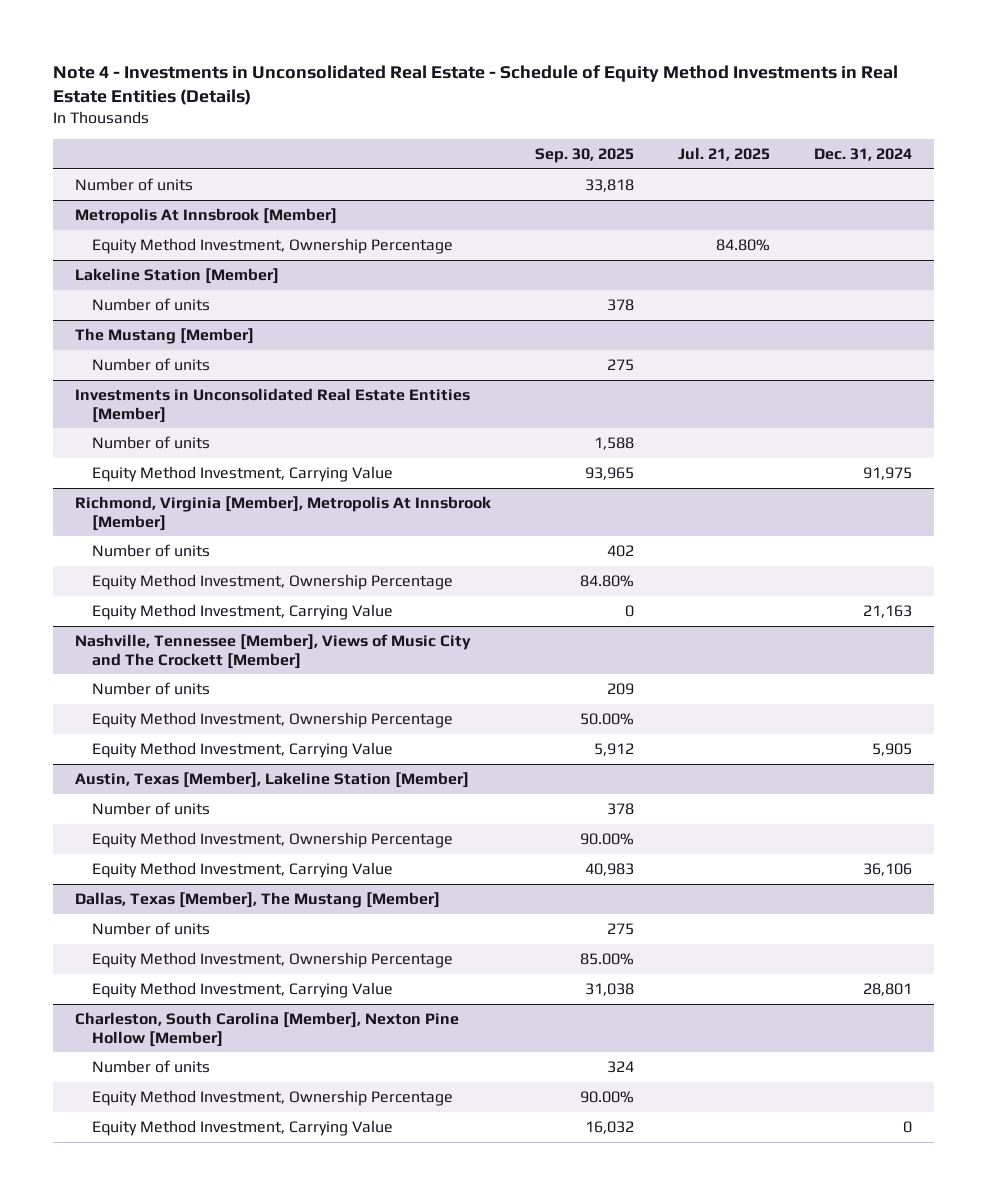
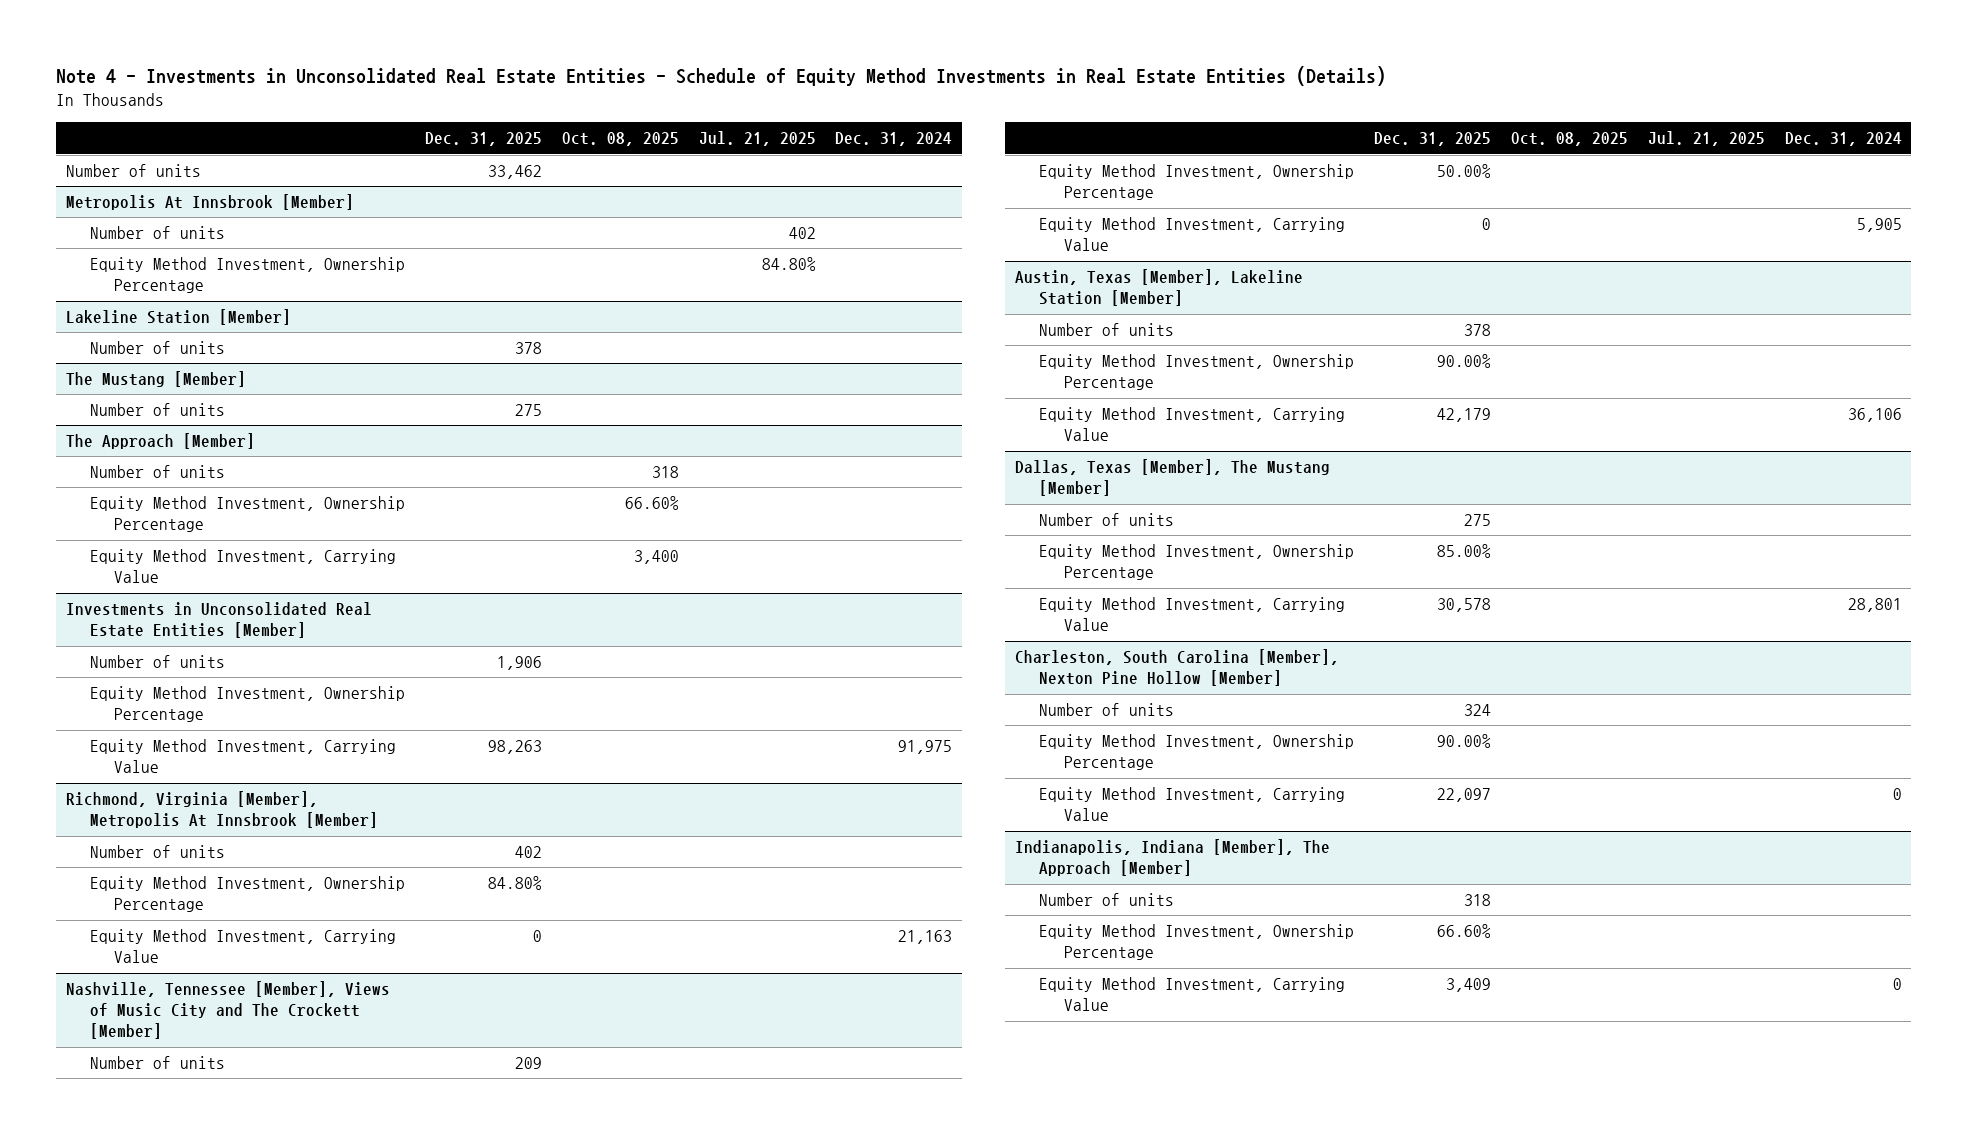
[53,64,899,106] Note 4 - Investments in Unconsolidated Real Estate - Schedule of Equity Method Investments in Real Estate Entities (Details) -> [55,66,1386,87] Note 4 - Investments in Unconsolidated Real Estate Entities - Schedule of Equity Method Investments in Real Estate Entities (Details)
[535,147,635,163] Sep. 30, 2025 -> none
none -> [424,132,542,147] Dec. 31, 2025
none -> [561,132,679,147] Oct. 08, 2025
none -> [90,226,226,240] Number of units
none -> [65,433,255,450] The Approach [Member]
none -> [90,465,226,479] Number of units
none -> [90,496,406,533] Equity Method Investment, Ownership Percentage
none -> [90,549,397,584] Equity Method Investment, Carrying Value
none -> [90,686,406,723] Equity Method Investment, Ownership Percentage
none -> [1014,839,1330,877] Indianapolis, Indiana [Member], The Approach [Member]
none -> [1039,893,1175,907] Number of units
none -> [1039,924,1355,961] Equity Method Investment, Ownership Percentage
none -> [1039,977,1346,1012] Equity Method Investment, Carrying Value

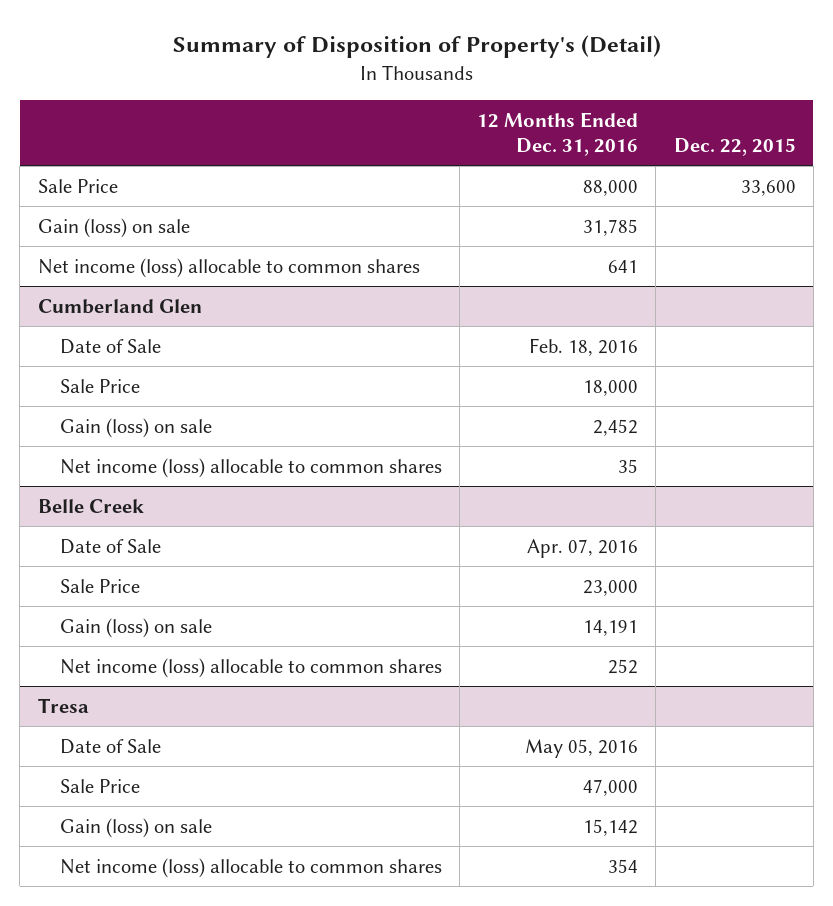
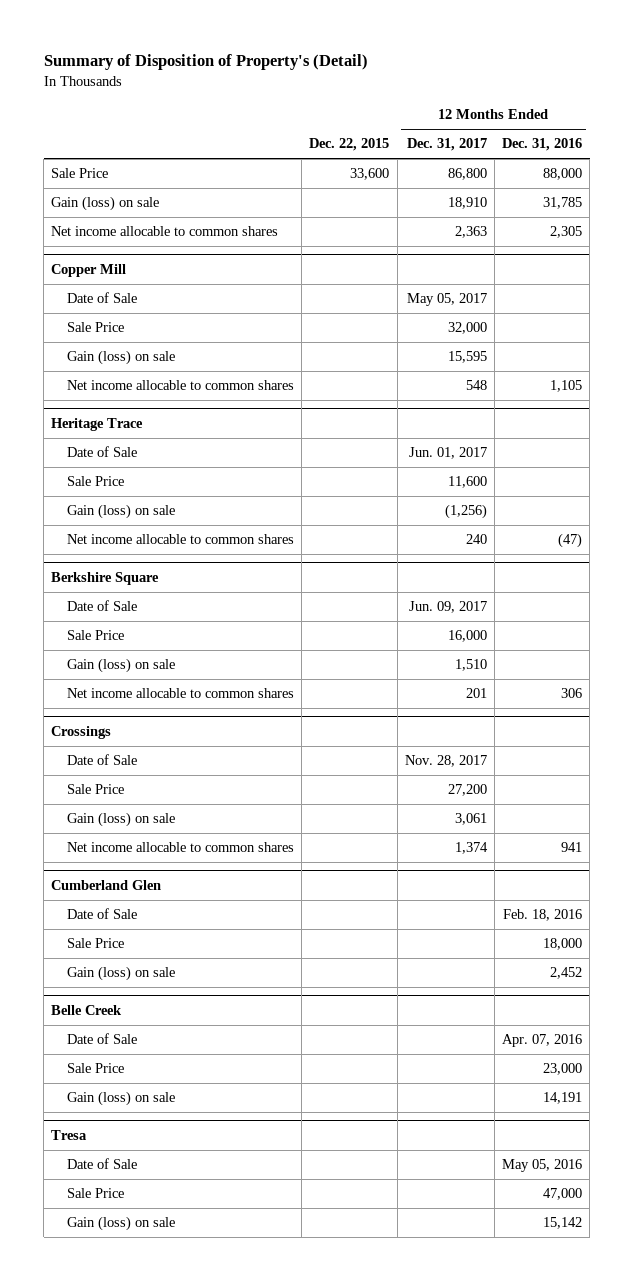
none -> [406,138,487,152] Dec. 31, 2017
[37,257,420,278] Net income (loss) allocable to common shares -> [51,226,279,237] Net income allocable to common shares
[608,259,639,273] 641 -> [550,226,583,239] 2,305
none -> [51,264,127,278] Copper Mill
none -> [67,292,138,304] Date of Sale
none -> [67,322,125,333] Sale Price
none -> [67,350,176,366] Gain (loss) on sale
none -> [67,380,295,391] Net income allocable to common shares
none -> [51,418,144,432] Heritage Trace
none -> [67,446,138,458] Date of Sale
none -> [67,476,125,487] Sale Price
none -> [67,504,176,520] Gain (loss) on sale
none -> [67,534,295,545] Net income allocable to common shares
none -> [51,572,160,586] Berkshire Square
none -> [67,600,138,612] Date of Sale
none -> [67,630,125,641] Sale Price
none -> [67,658,176,674] Gain (loss) on sale
none -> [67,688,295,699] Net income allocable to common shares
none -> [51,726,112,740] Crossings
none -> [67,754,138,766] Date of Sale
none -> [67,784,125,795] Sale Price
none -> [67,812,176,828] Gain (loss) on sale
none -> [67,842,295,853] Net income allocable to common shares
[60,457,443,478] Net income (loss) allocable to common shares -> none
[60,657,443,678] Net income (loss) allocable to common shares -> none
[60,857,443,878] Net income (loss) allocable to common shares -> none

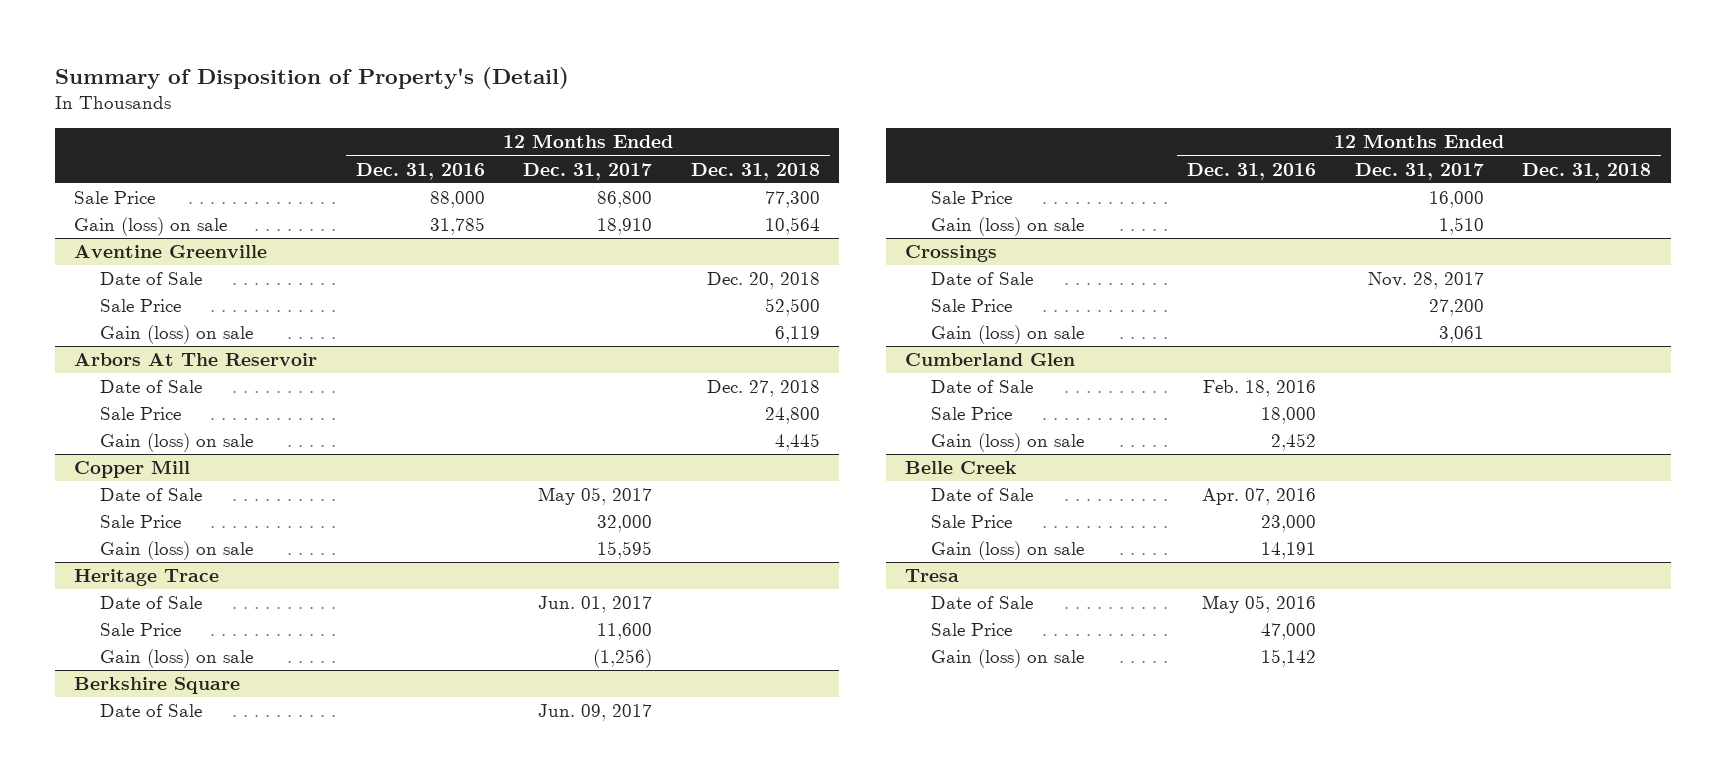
[309,138,390,152] Dec. 22, 2015 -> none
none -> [690,162,820,180] Dec. 31, 2018
[51,226,279,237] Net income allocable to common shares -> none
none -> [74,245,268,259] Aventine Greenville
none -> [99,272,202,286] Date of Sale
none -> [99,299,181,313] Sale Price
none -> [99,325,253,345] Gain (loss) on sale
none -> [74,353,318,367] Arbors At The Reservoir
none -> [99,380,202,394] Date of Sale
none -> [99,407,181,421] Sale Price
none -> [99,433,253,453] Gain (loss) on sale
[67,380,295,391] Net income allocable to common shares -> none
[67,534,295,545] Net income allocable to common shares -> none
[67,688,295,699] Net income allocable to common shares -> none
[67,842,295,853] Net income allocable to common shares -> none

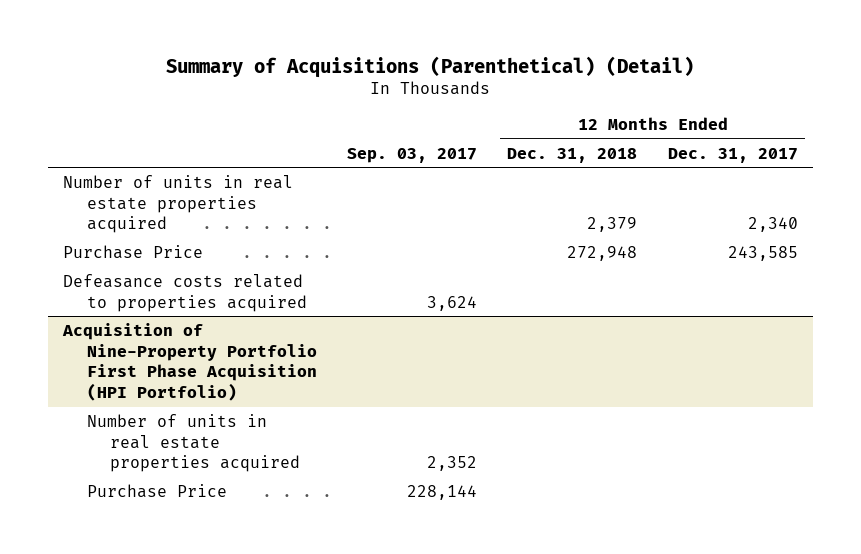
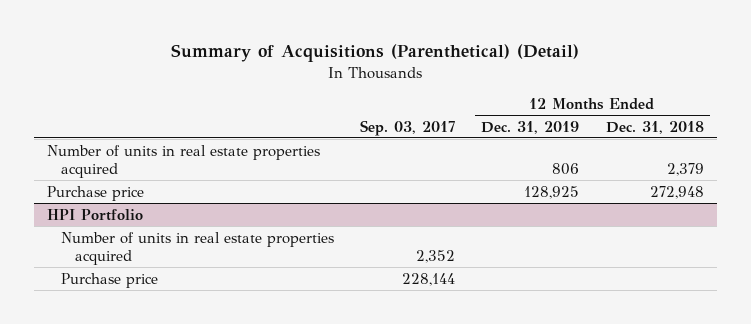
[667,147,798,163] Dec. 31, 2017 -> none
none -> [481,120,580,134] Dec. 31, 2019
[62,273,307,312] Defeasance costs related to properties acquired -> none
[62,244,203,259] Purchase Price -> [47,185,145,201] Purchase price
[61,322,317,402] Acquisition of Nine-Property Portfolio First Phase Acquisition (HPI Portfolio) -> [47,208,144,221] HPI Portfolio
[86,483,227,498] Purchase Price -> [60,272,158,288] Purchase price

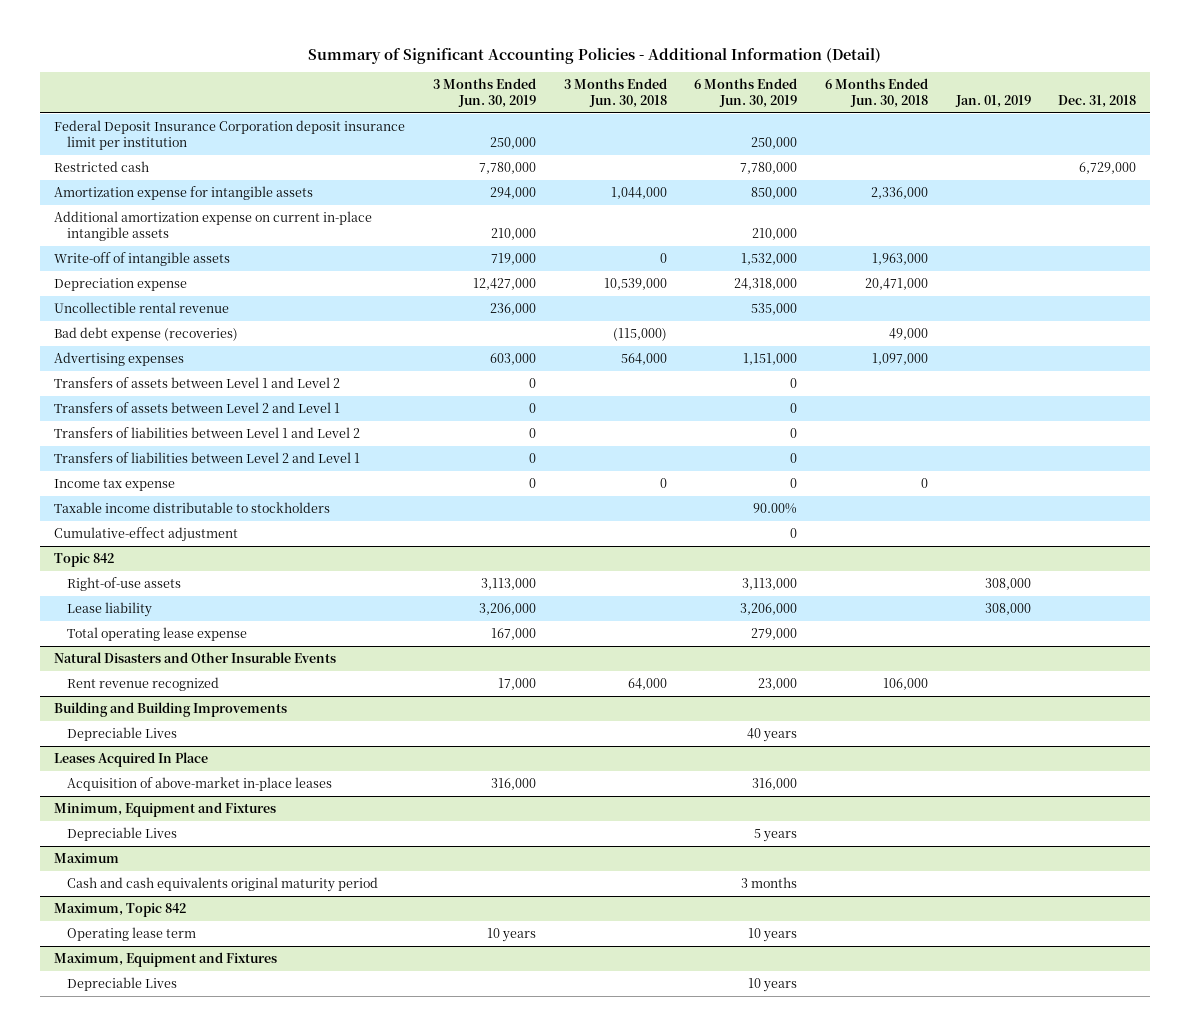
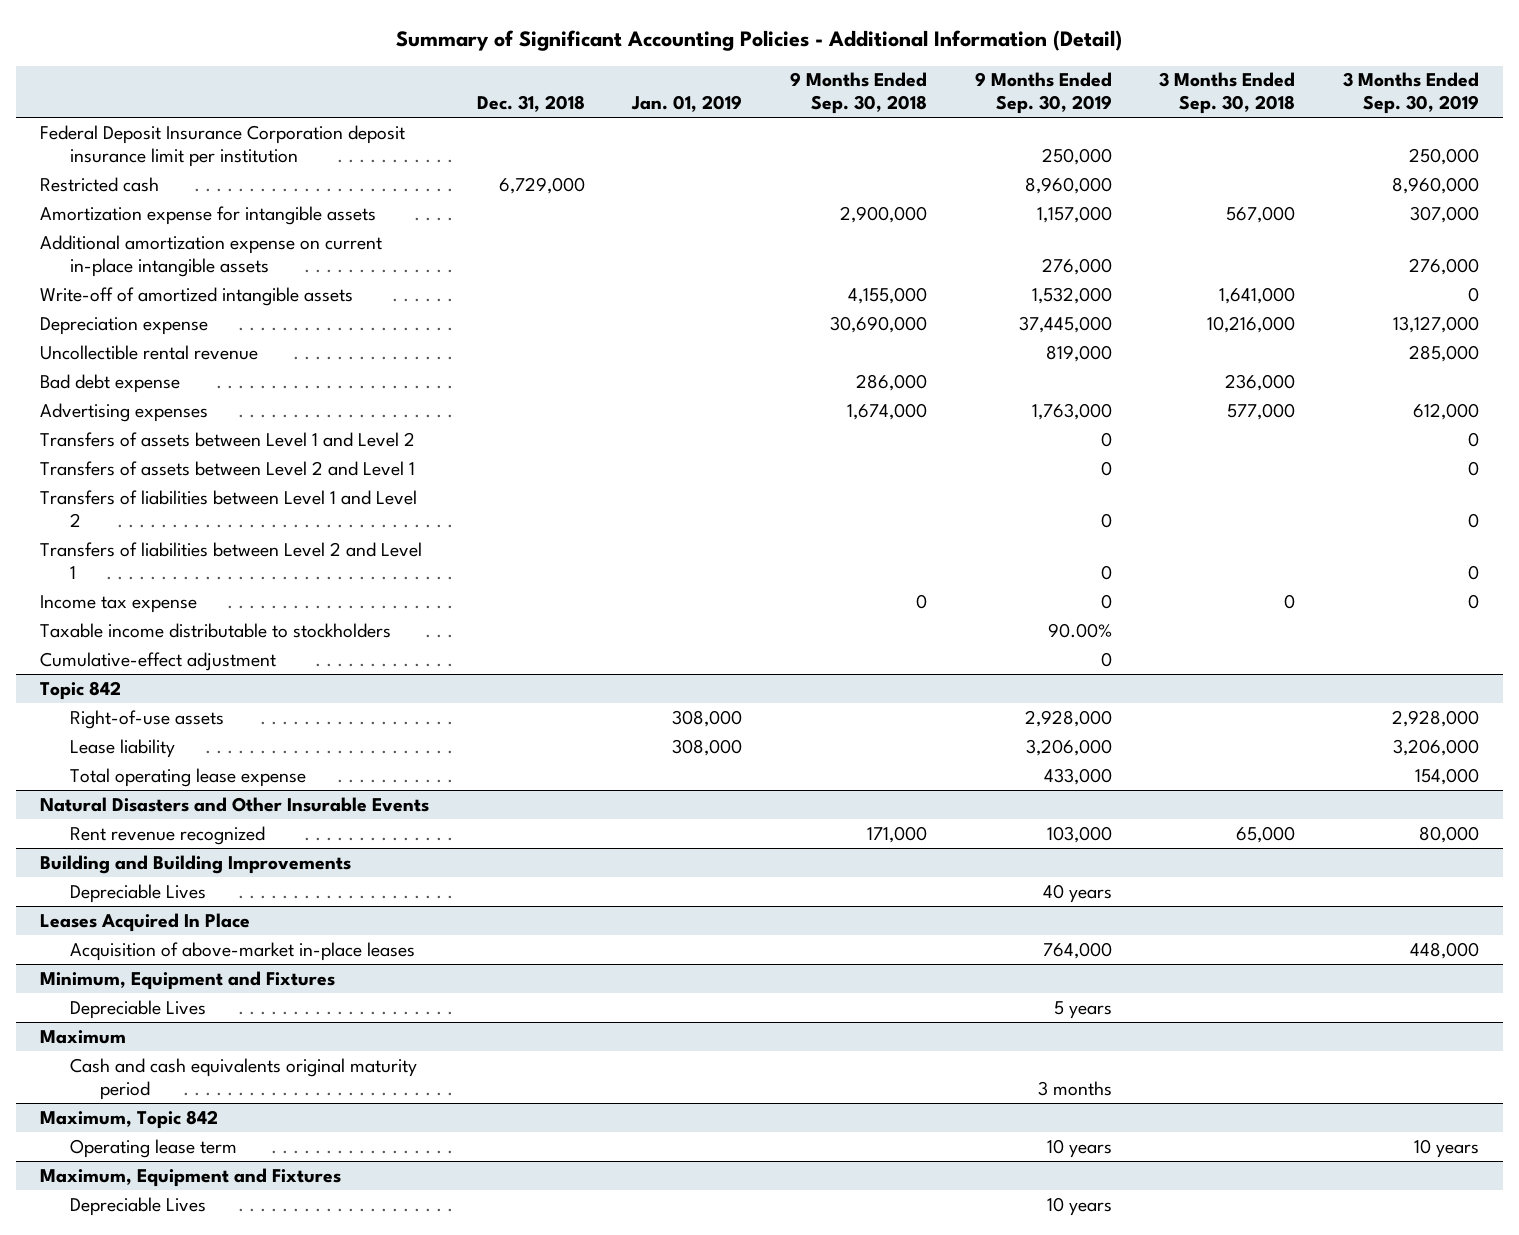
[432,78,536,109] 3 Months Ended Jun. 30, 2019 -> none
[563,78,667,109] 3 Months Ended Jun. 30, 2018 -> none
[694,78,798,109] 6 Months Ended Jun. 30, 2019 -> none
[824,78,928,109] 6 Months Ended Jun. 30, 2018 -> none
none -> [789,72,927,115] 9 Months Ended Sep. 30, 2018
none -> [974,72,1112,115] 9 Months Ended Sep. 30, 2019
none -> [1159,72,1296,115] 3 Months Ended Sep. 30, 2018
none -> [1342,72,1479,115] 3 Months Ended Sep. 30, 2019
[54,252,231,267] Write-off of intangible assets -> [40,286,354,306] Write-off of amortized intangible assets
[54,327,239,342] Bad debt expense (recoveries) -> [40,373,181,393] Bad debt expense

